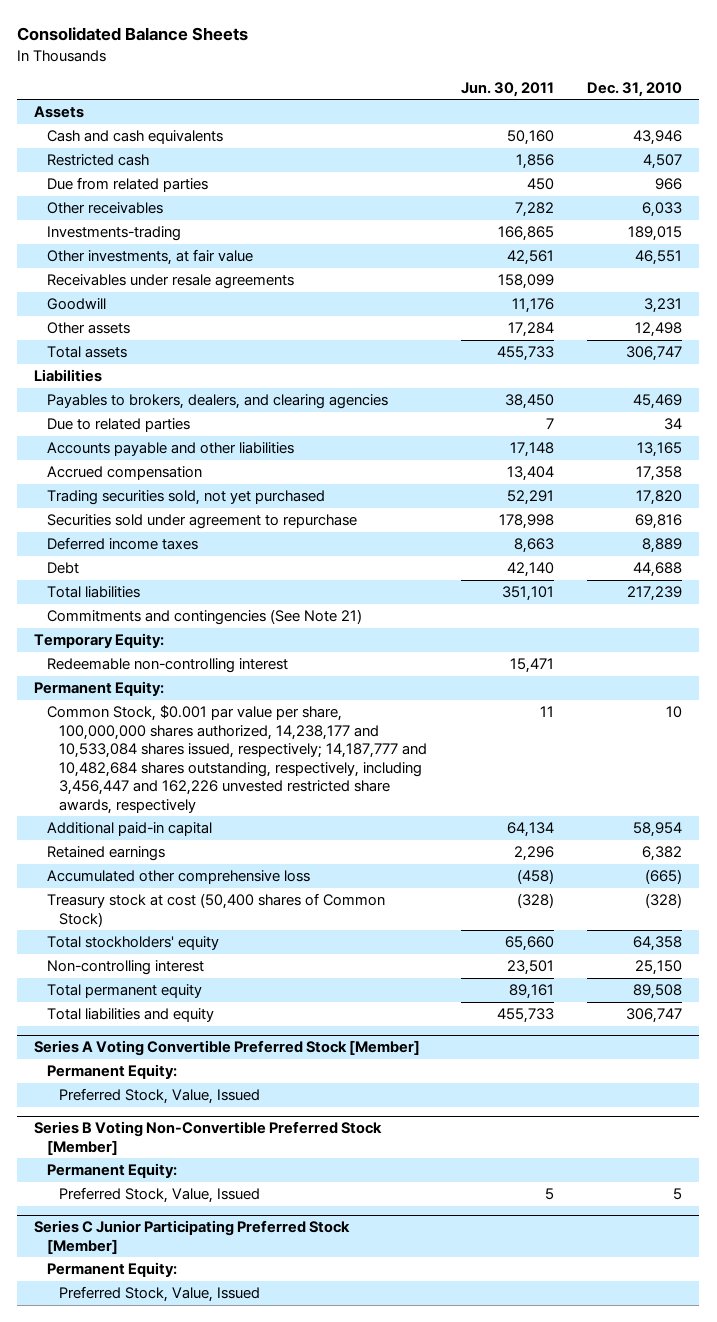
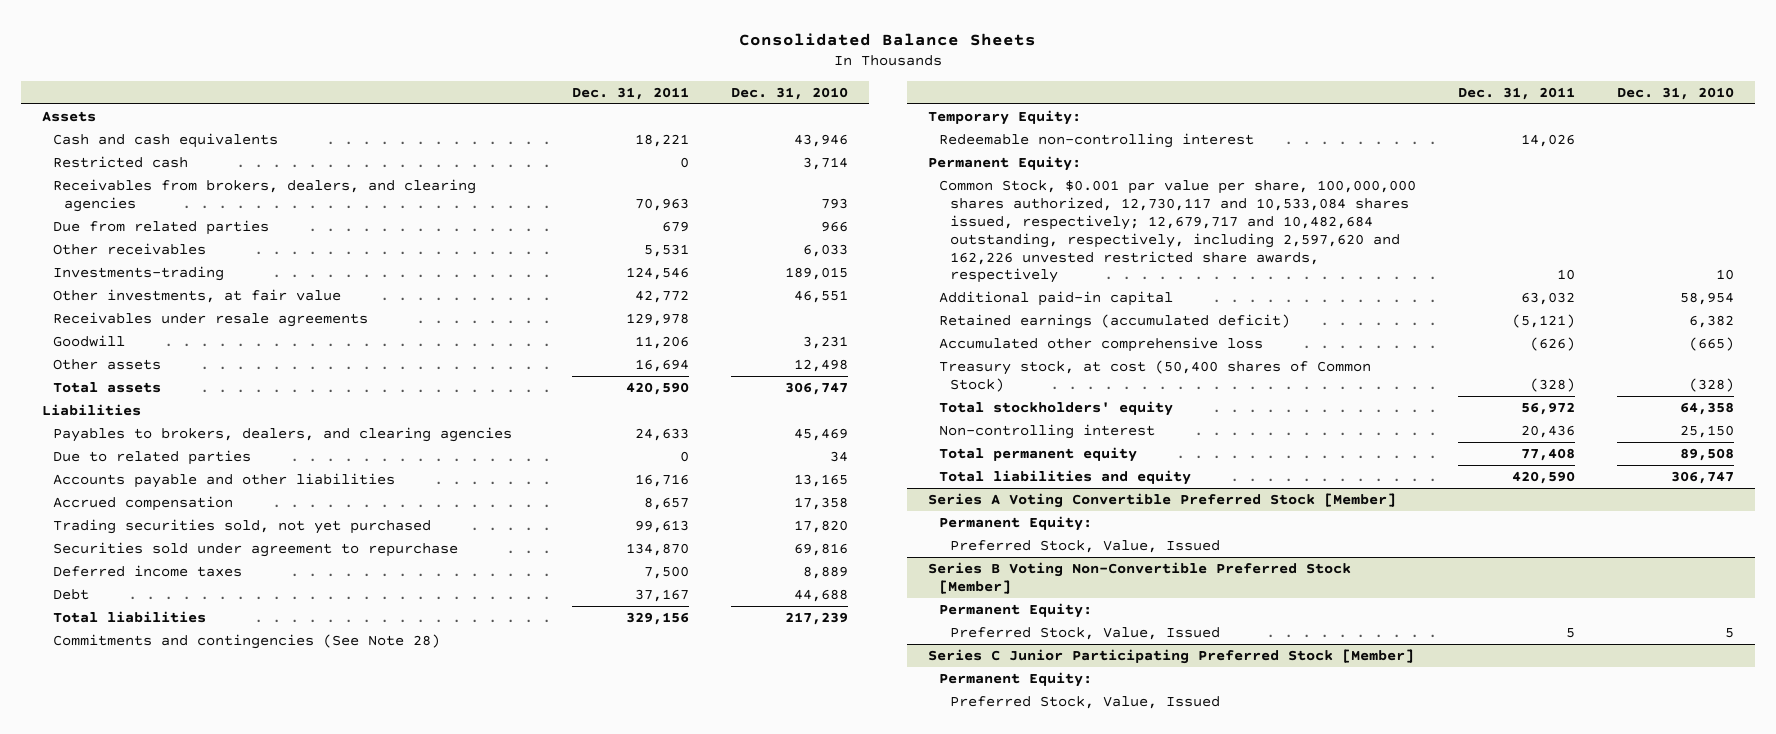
[460,81,554,97] Jun. 30, 2011 -> none
none -> [571,86,689,100] Dec. 31, 2011
[643,154,683,170] 4,507 -> [802,156,848,170] 3,714
none -> [52,178,476,212] Receivables from brokers, dealers, and clearing agencies
[46,609,362,626] Commitments and contingencies (See Note 21) -> [52,633,440,649] Commitments and contingencies (See Note 28)
[46,705,428,814] Common Stock, $0.001 par value per share, 100,000,000 shares authorized, 14,238,177 and 10,533,084 shares issued, respectively; 14,187,777 and 10,482,684 shares outstanding, respectively, including 3,456,447 and 162,226 unvested restricted share awards, respectively -> [939,179,1417,284] Common Stock, $0.001 par value per share, 100,000,000 shares authorized, 12,730,117 and 10,533,084 shares issued, respectively; 12,679,717 and 10,482,684 outstanding, respectively, including 2,597,620 and 162,226 unvested restricted share awards, respectively
[46,846,165,862] Retained earnings -> [939,313,1291,329] Retained earnings (accumulated deficit)
[46,893,385,927] Treasury stock at cost (50,400 shares of Common Stock) -> [939,359,1372,392] Treasury stock, at cost (50,400 shares of Common Stock)

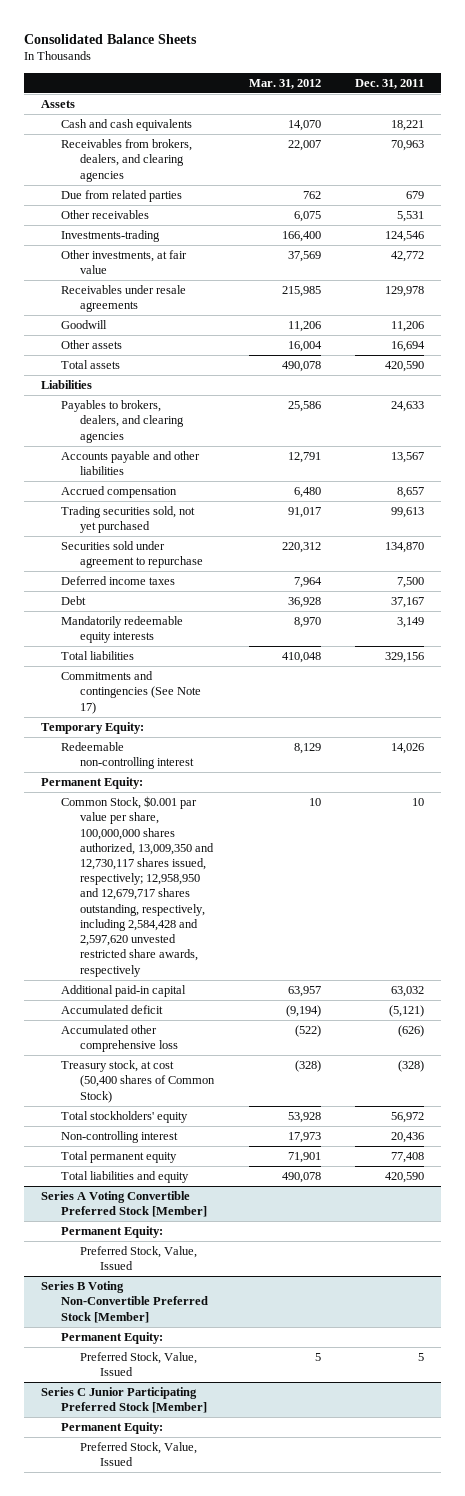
[730,86,848,100] Dec. 31, 2010 -> none
none -> [248,78,321,89] Mar. 31, 2012
[52,155,188,168] Restricted cash -> none
[52,449,251,465] Due to related parties -> none
[634,473,689,487] 16,716 -> [390,452,424,464] 13,567
none -> [60,616,183,644] Mandatorily redeemable equity interests
[52,633,440,649] Commitments and contingencies (See Note 28) -> [60,671,202,714] Commitments and contingencies (See Note 17)
[939,179,1417,284] Common Stock, $0.001 par value per share, 100,000,000 shares authorized, 12,730,117 and 10,533,084 shares issued, respectively; 12,679,717 and 10,482,684 outstanding, respectively, including 2,597,620 and 162,226 unvested restricted share awards, respectively -> [60,796,215,977] Common Stock, $0.001 par value per share, 100,000,000 shares authorized, 13,009,350 and 12,730,117 shares issued, respectively; 12,958,950 and 12,679,717 shares outstanding, respectively, including 2,584,428 and 2,597,620 unvested restricted share awards, respectively
[939,313,1291,329] Retained earnings (accumulated deficit) -> [60,1005,163,1015] Accumulated deficit

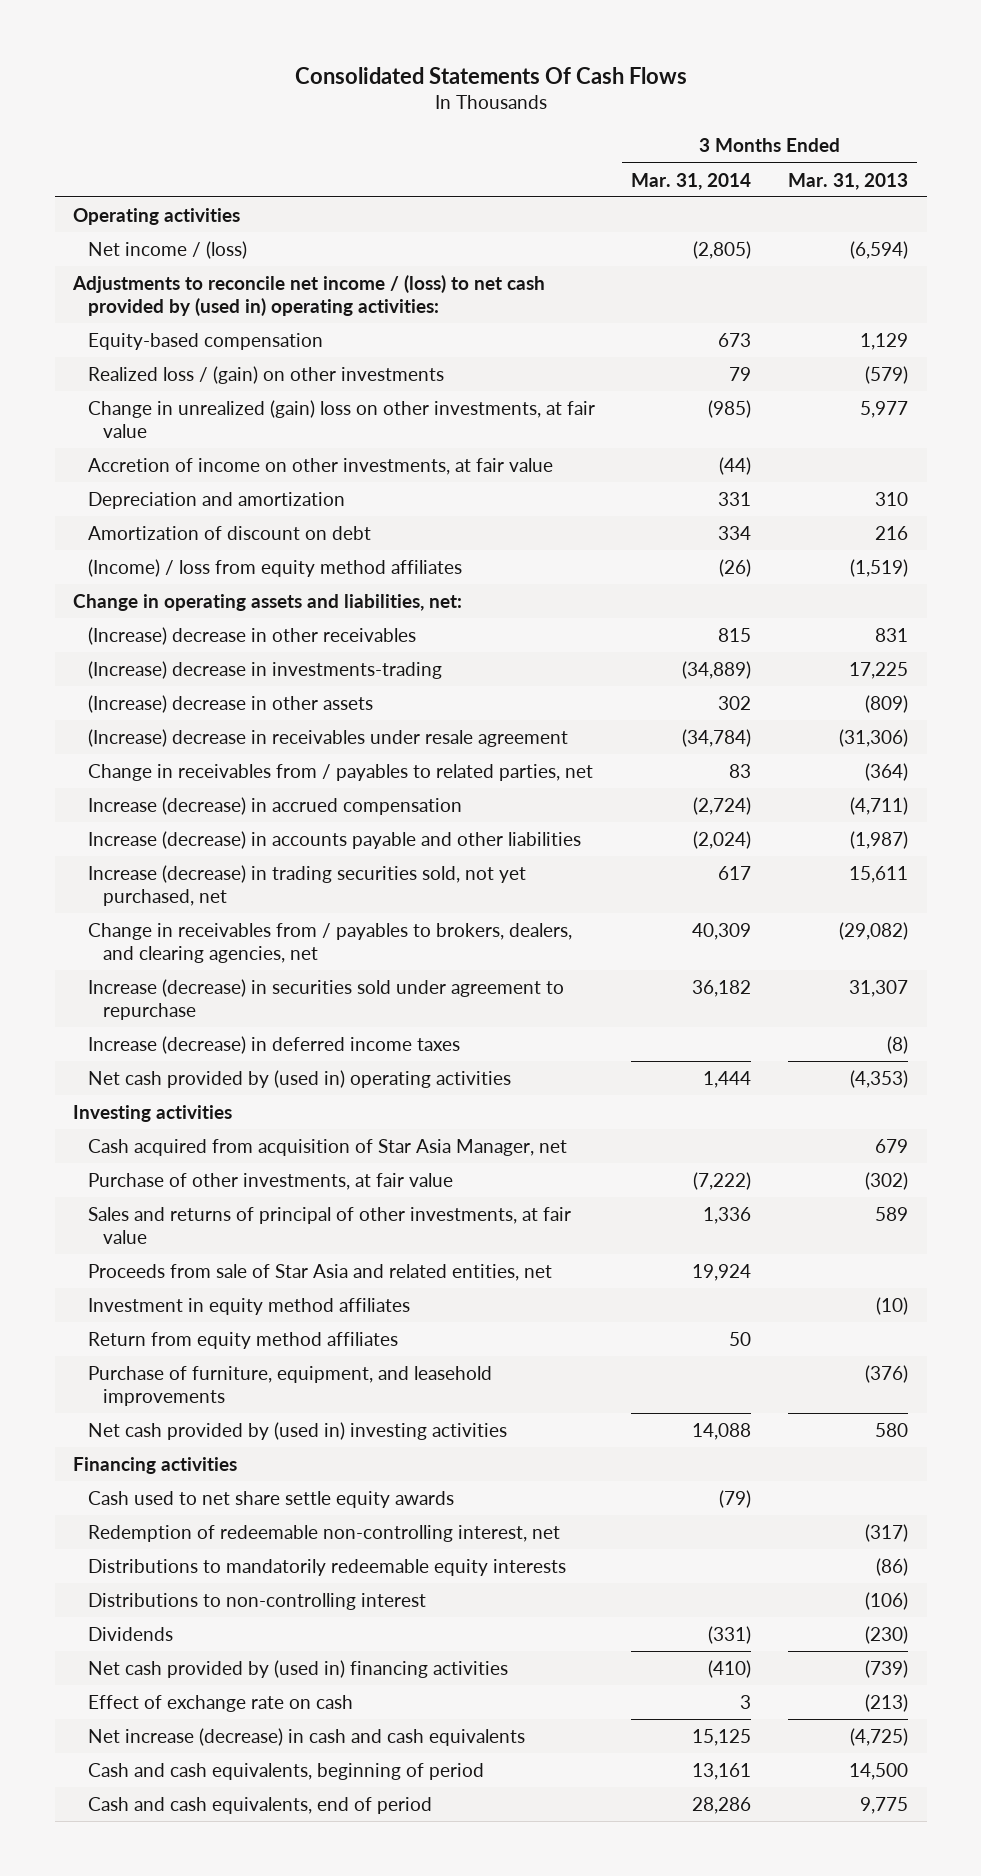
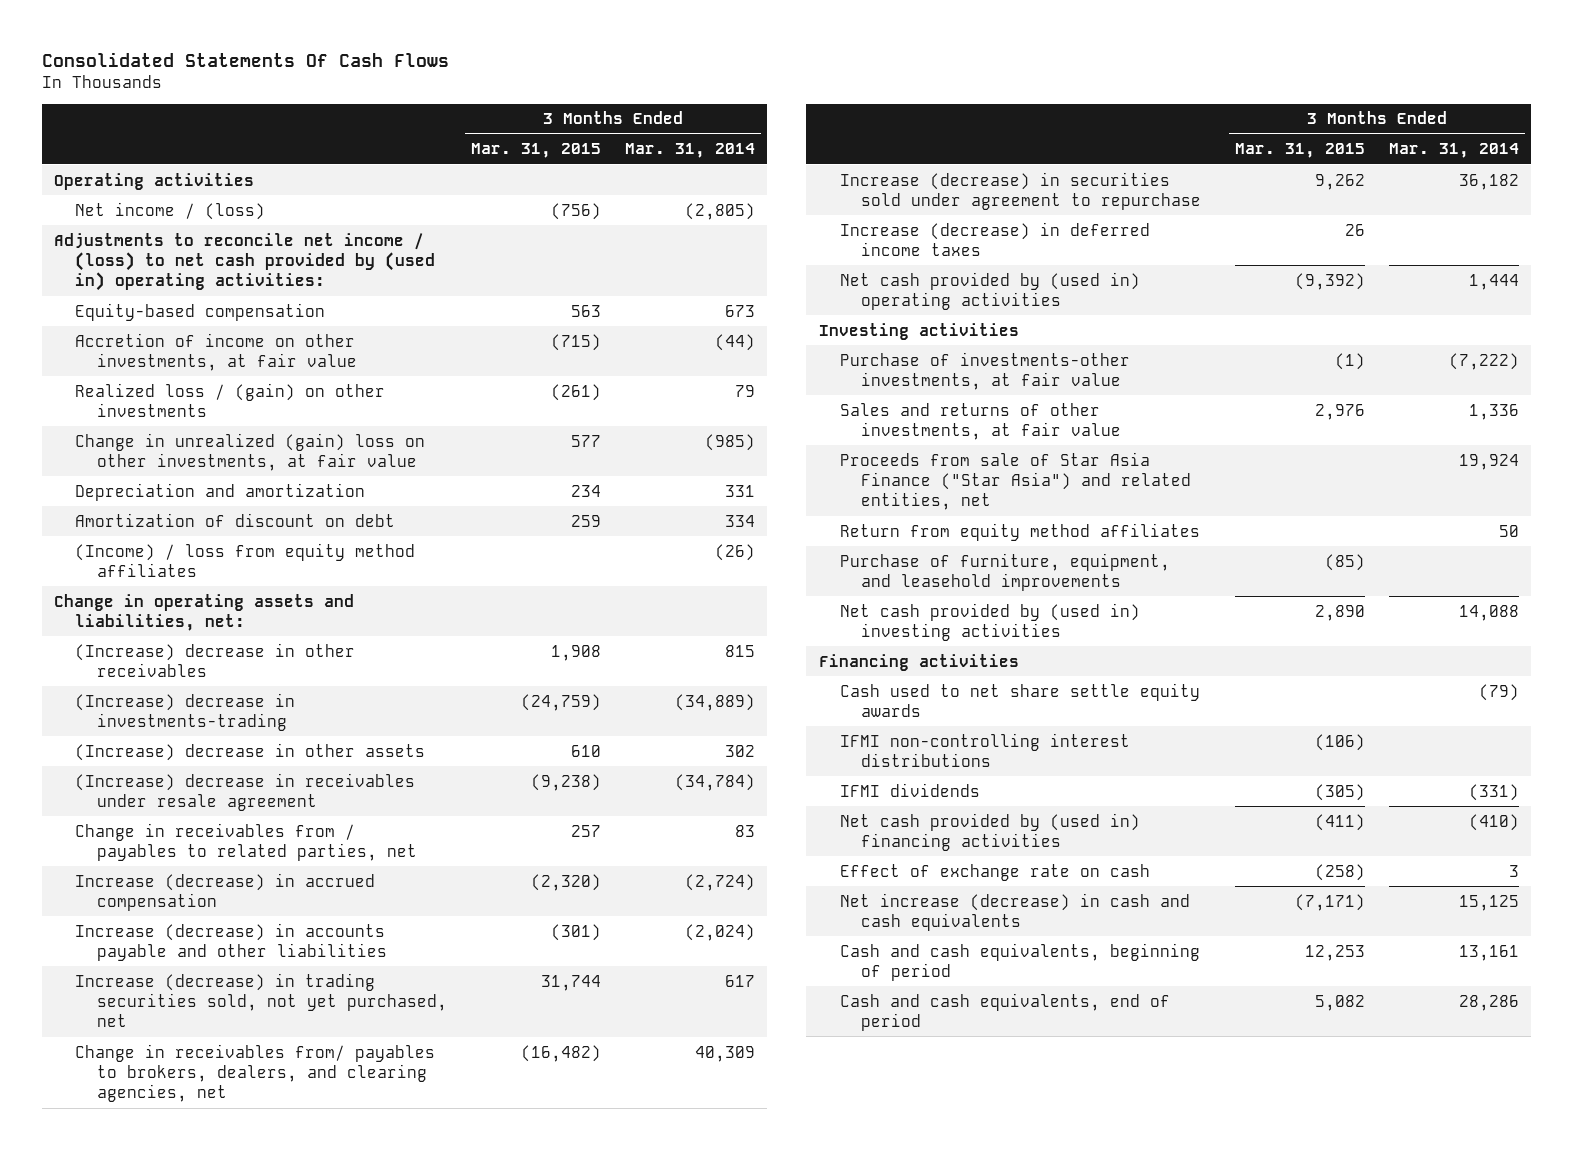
[788,172,909,190] Mar. 31, 2013 -> none
none -> [470,143,601,159] Mar. 31, 2015
[87,457,553,475] Accretion of income on other investments, at fair value -> [75,332,357,371] Accretion of income on other investments, at fair value
[87,922,572,963] Change in receivables from / payables to brokers, dealers, and clearing agencies, net -> [75,1043,436,1103] Change in receivables from/ payables to brokers, dealers, and clearing agencies, net
[87,1138,567,1156] Cash acquired from acquisition of Star Asia Manager, net -> none
[87,1297,410,1315] Investment in equity method affiliates -> none
[87,1172,453,1190] Purchase of other investments, at fair value -> [839,351,1130,390] Purchase of investments-other investments, at fair value
[87,1206,571,1244] Sales and returns of principal of other investments, at fair value -> [839,402,1122,440] Sales and returns of other investments, at fair value
[87,1263,552,1281] Proceeds from sale of Star Asia and related entities, net -> [839,451,1192,511] Proceeds from sale of Star Asia Finance ("Star Asia") and related entities, net
[87,1524,560,1542] Redemption of redeemable non-controlling interest, net -> none
[87,1558,566,1576] Distributions to mandatorily redeemable equity interests -> none
[87,1592,426,1610] Distributions to non-controlling interest -> [839,732,1130,767] IFMI non-controlling interest distributions
[87,1626,173,1641] Dividends -> [839,782,980,797] IFMI dividends

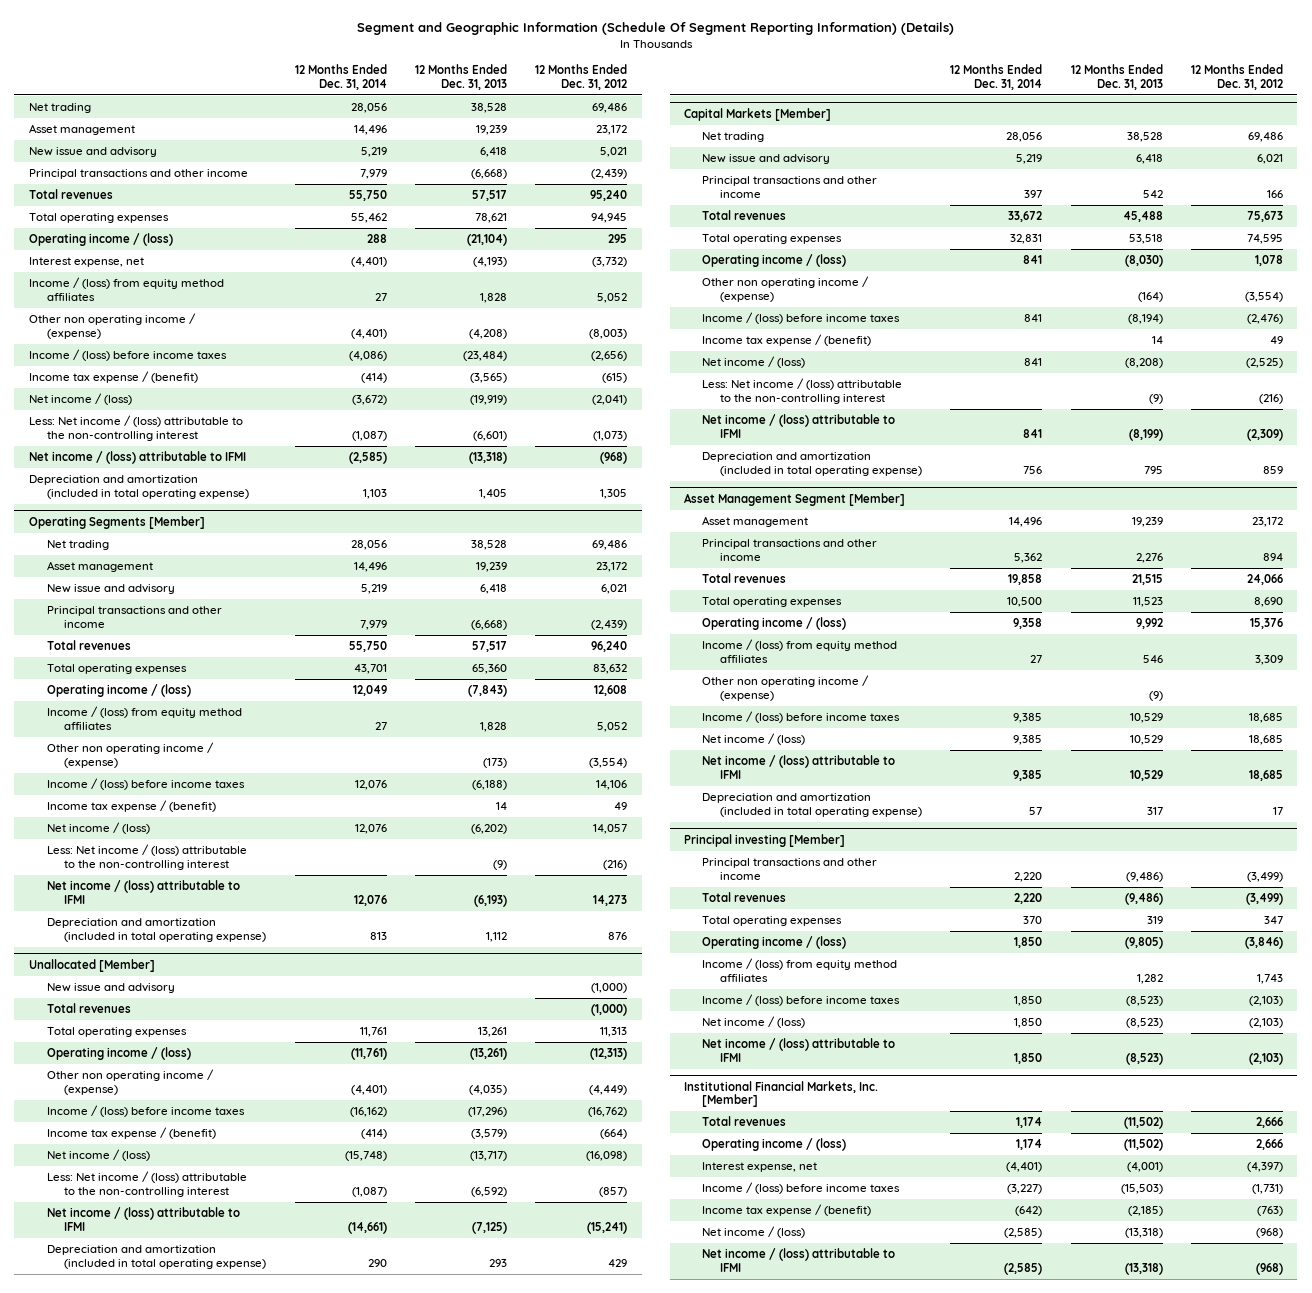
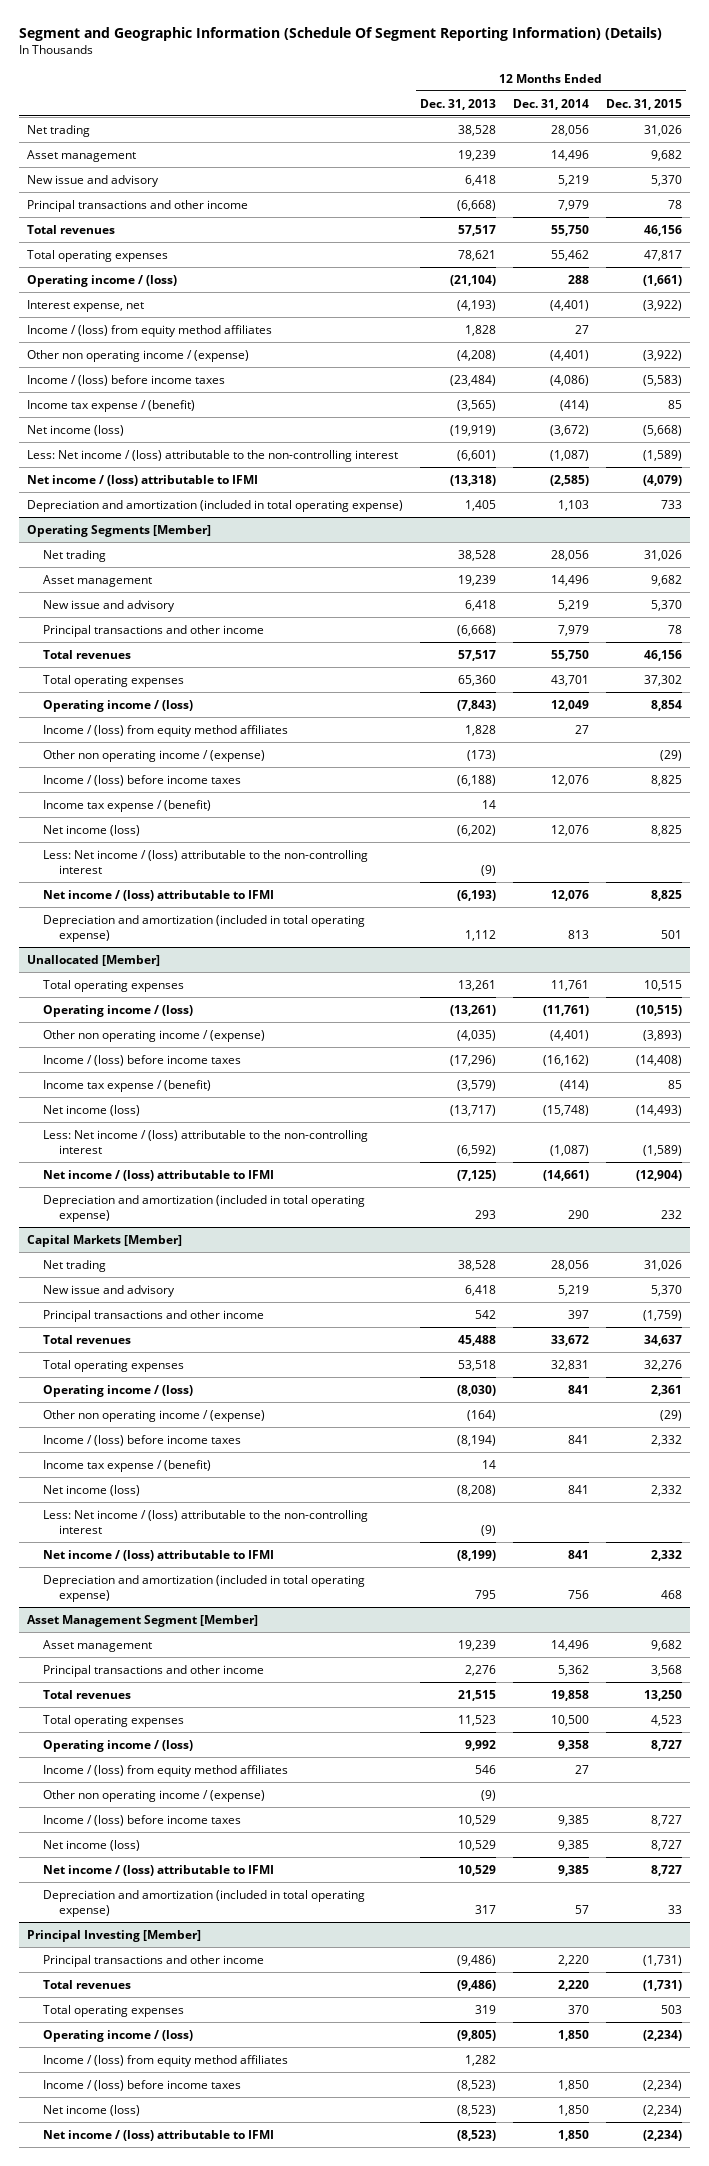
[535,64,628,90] 12 Months Ended Dec. 31, 2012 -> none
none -> [605,98,682,110] Dec. 31, 2015
[28,393,132,406] Net income / (loss) -> [27,424,125,436] Net income (loss)
[46,822,150,835] Net income / (loss) -> [43,824,141,836] Net income (loss)
[46,983,175,994] New issue and advisory -> none
[46,1003,131,1014] Total revenues -> none
[46,1149,150,1162] Net income / (loss) -> [43,1104,141,1116] Net income (loss)
[702,356,806,369] Net income / (loss) -> [43,1484,141,1496] Net income (loss)
[702,733,806,746] Net income / (loss) -> [43,1839,141,1851] Net income (loss)
[684,833,846,847] Principal investing [Member] -> [27,1929,202,1942] Principal Investing [Member]
[702,1016,806,1029] Net income / (loss) -> [43,2104,141,2116] Net income (loss)
[684,1080,879,1108] Institutional Financial Markets, Inc. [Member] -> none
[702,1116,787,1127] Total revenues -> none
[702,1138,847,1152] Operating income / (loss) -> none
[702,1162,818,1173] Interest expense, net -> none
[702,1182,901,1195] Income / (loss) before income taxes -> none
[702,1204,872,1217] Income tax expense / (benefit) -> none
[702,1226,806,1239] Net income / (loss) -> none
[702,1248,896,1272] Net income / (loss) attributable to IFMI -> none

